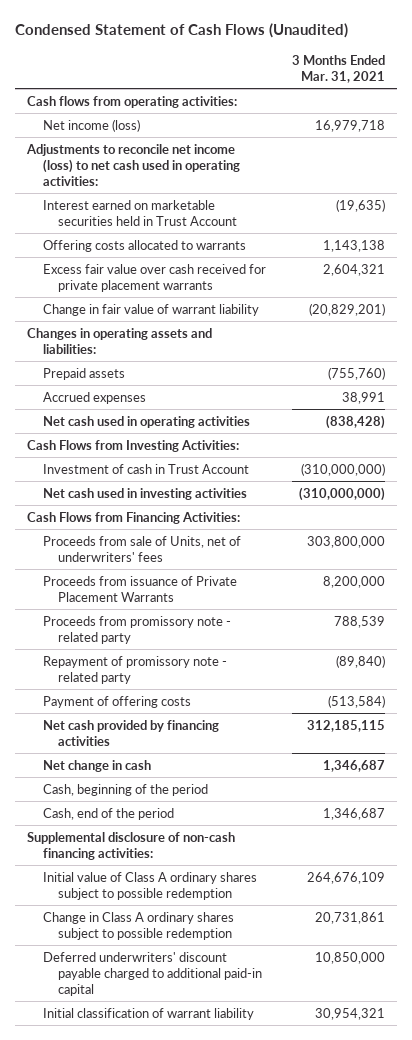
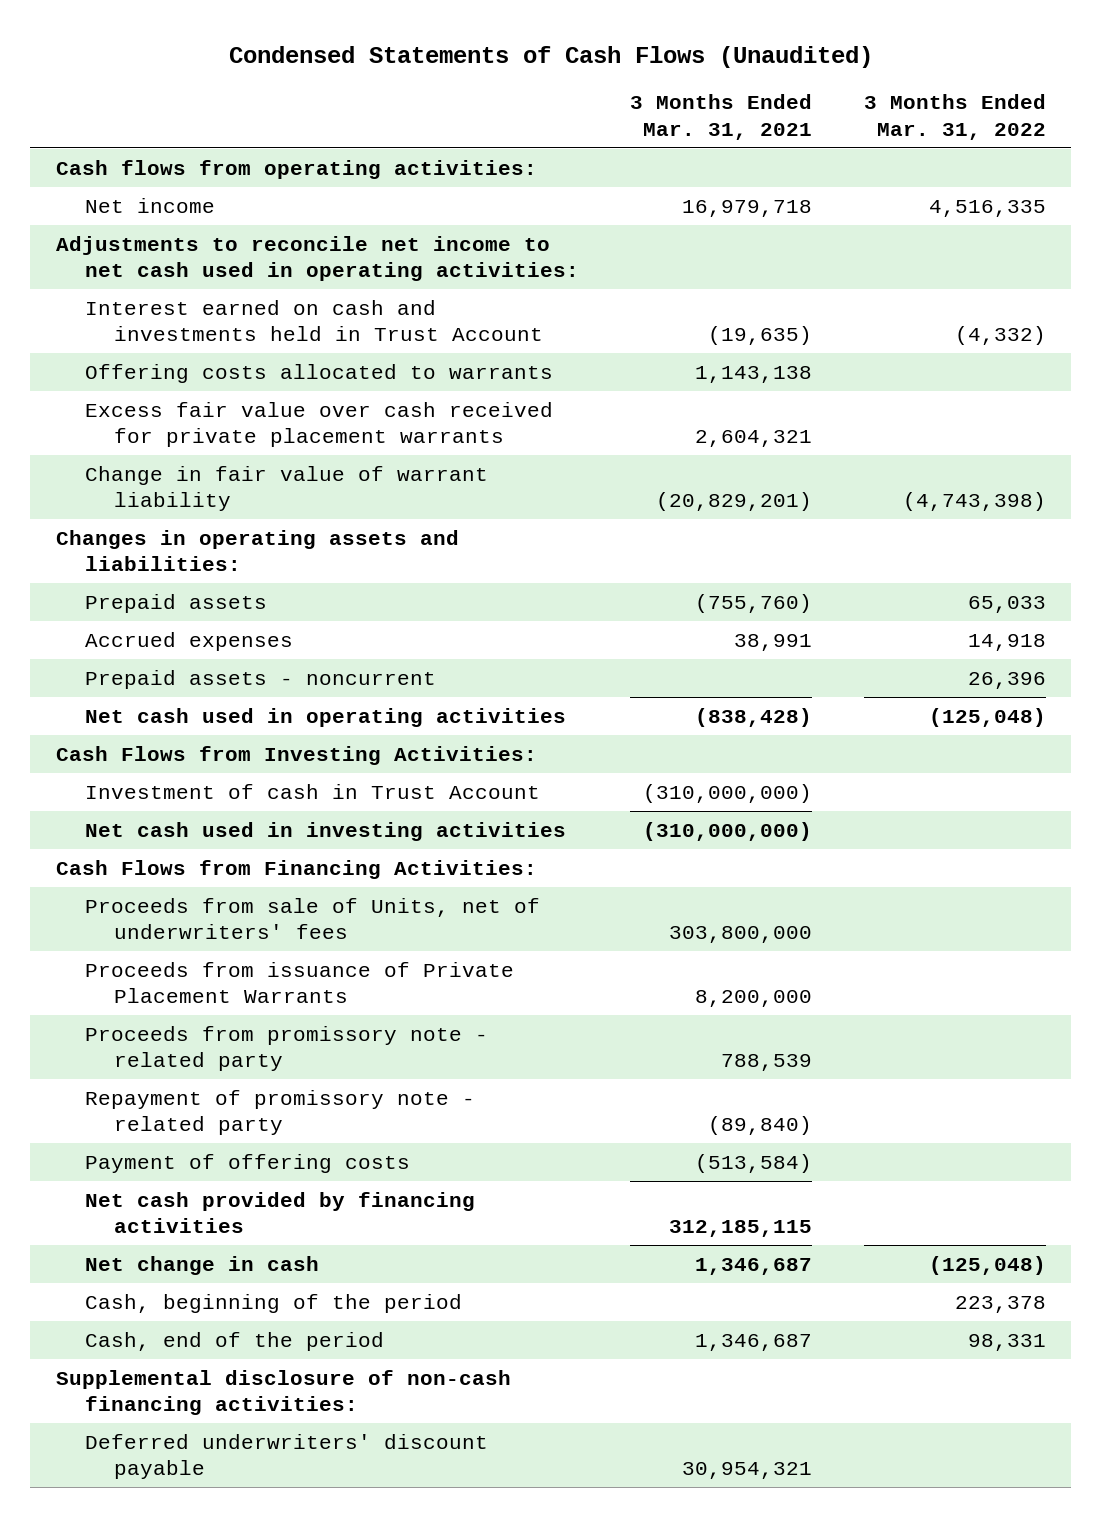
[14,23,348,39] Condensed Statement of Cash Flows (Unaudited) -> [228,45,873,68] Condensed Statements of Cash Flows (Unaudited)
none -> [863,94,1046,140] 3 Months Ended Mar. 31, 2022
[42,118,140,132] Net income (loss) -> [85,197,216,213] Net income
[26,143,240,187] Adjustments to reconcile net income (loss) to net cash used in operating activities: -> [55,235,580,282] Adjustments to reconcile net income to net cash used in operating activities:
[42,199,238,226] Interest earned on marketable securities held in Trust Account -> [85,299,544,342] Interest earned on cash and investments held in Trust Account
none -> [85,669,437,689] Prepaid assets - noncurrent
[42,871,257,900] Initial value of Class A ordinary shares subject to possible redemption -> none
[42,911,234,940] Change in Class A ordinary shares subject to possible redemption -> none
[42,1007,254,1020] Initial classification of warrant liability -> none
[42,951,263,997] Deferred underwriters' discount payable charged to additional paid-in capital -> [85,1433,489,1480] Deferred underwriters' discount payable
[314,951,385,964] 10,850,000 -> [682,1462,813,1480] 30,954,321

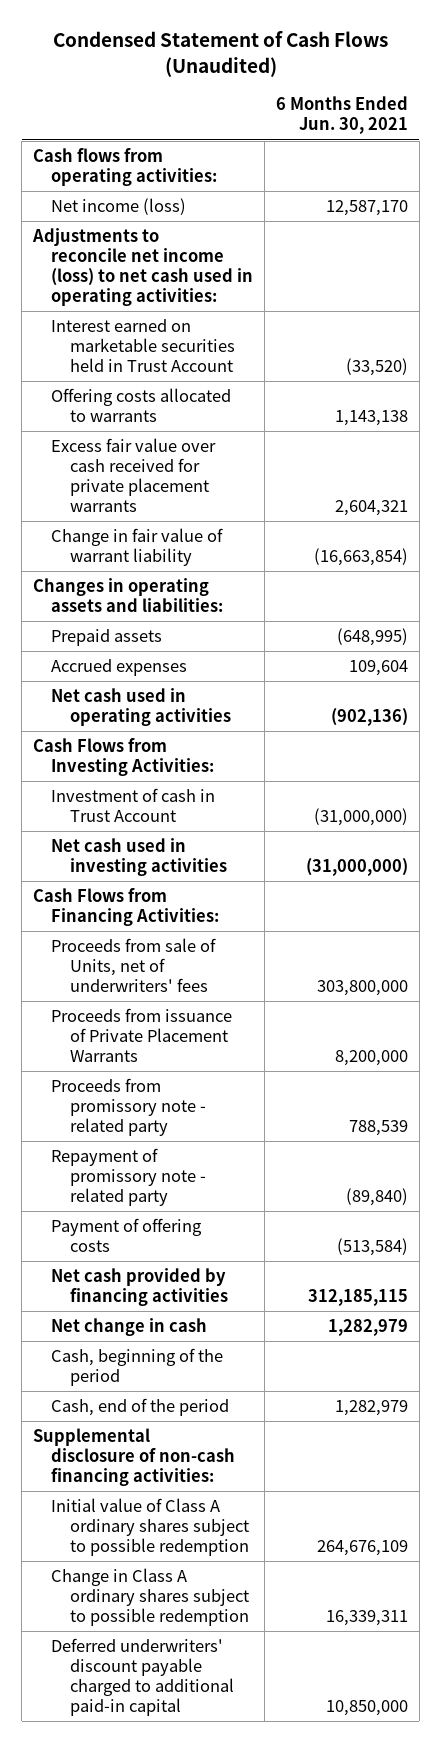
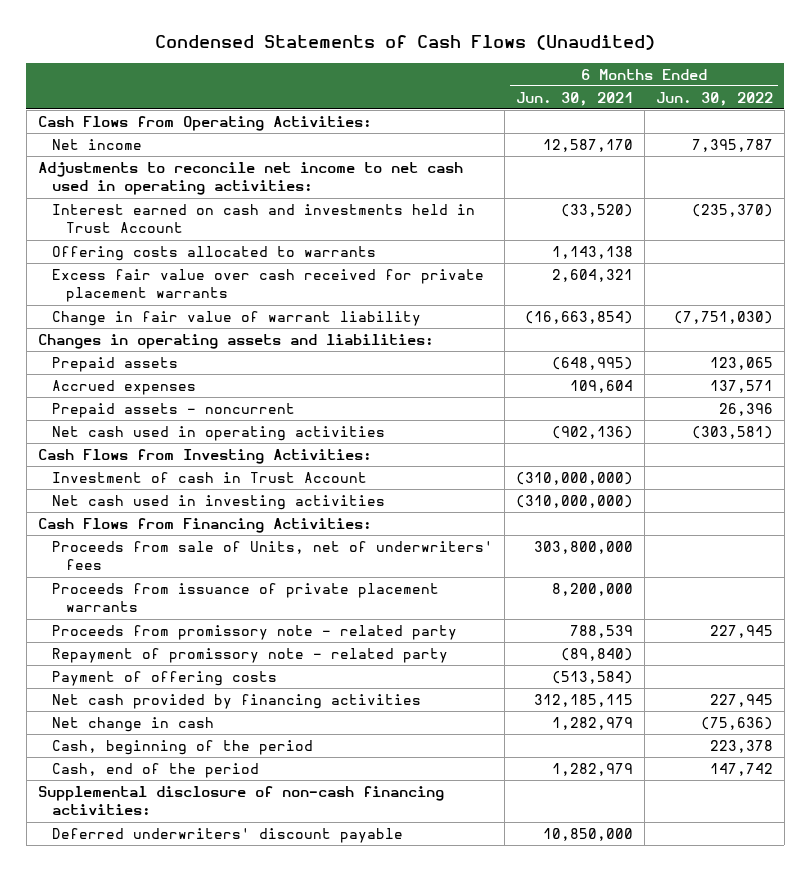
[52,31,388,77] Condensed Statement of Cash Flows (Unaudited) -> [155,35,656,51] Condensed Statements of Cash Flows (Unaudited)
none -> [655,91,773,106] Jun. 30, 2022
[33,148,218,187] Cash flows from operating activities: -> [37,115,372,131] Cash Flows from Operating Activities:
[51,198,187,216] Net income (loss) -> [51,138,142,150] Net income
[32,228,254,307] Adjustments to reconcile net income (loss) to net cash used in operating activities: -> [37,161,463,196] Adjustments to reconcile net income to net cash used in operating activities:
[51,319,235,373] Interest earned on marketable securities held in Trust Account -> [51,203,475,234] Interest earned on cash and investments held in Trust Account
none -> [51,402,295,418] Prepaid assets - noncurrent
[313,808,408,827] (31,000,000) -> [515,471,633,485] (310,000,000)
[305,858,408,877] (31,000,000) -> [515,494,633,508] (310,000,000)
[51,1008,233,1063] Proceeds from issuance of Private Placement Warrants -> [51,582,439,613] Proceeds from issuance of private placement warrants
[51,1498,249,1557] Initial value of Class A ordinary shares subject to possible redemption -> none
[51,1568,249,1627] Change in Class A ordinary shares subject to possible redemption -> none
[51,1638,234,1717] Deferred underwriters' discount payable charged to additional paid-in capital -> [51,827,403,843] Deferred underwriters' discount payable

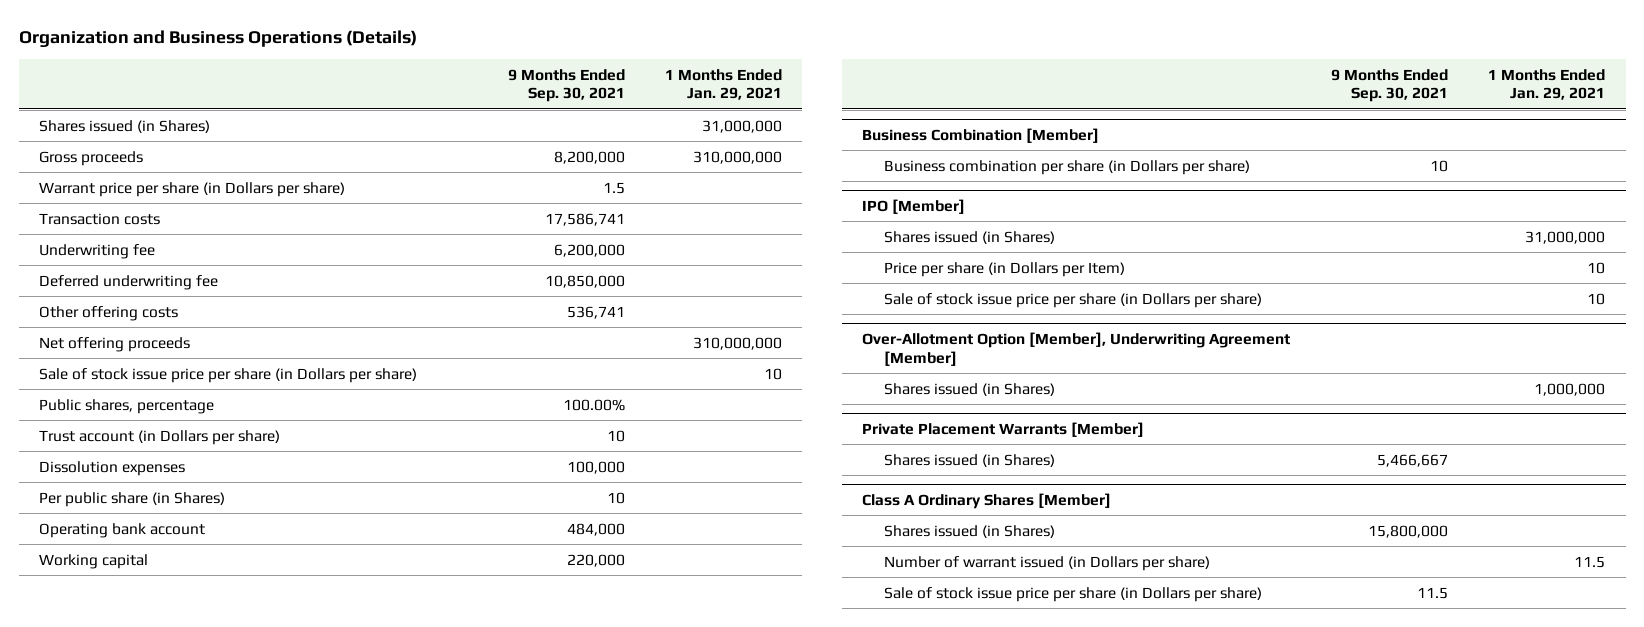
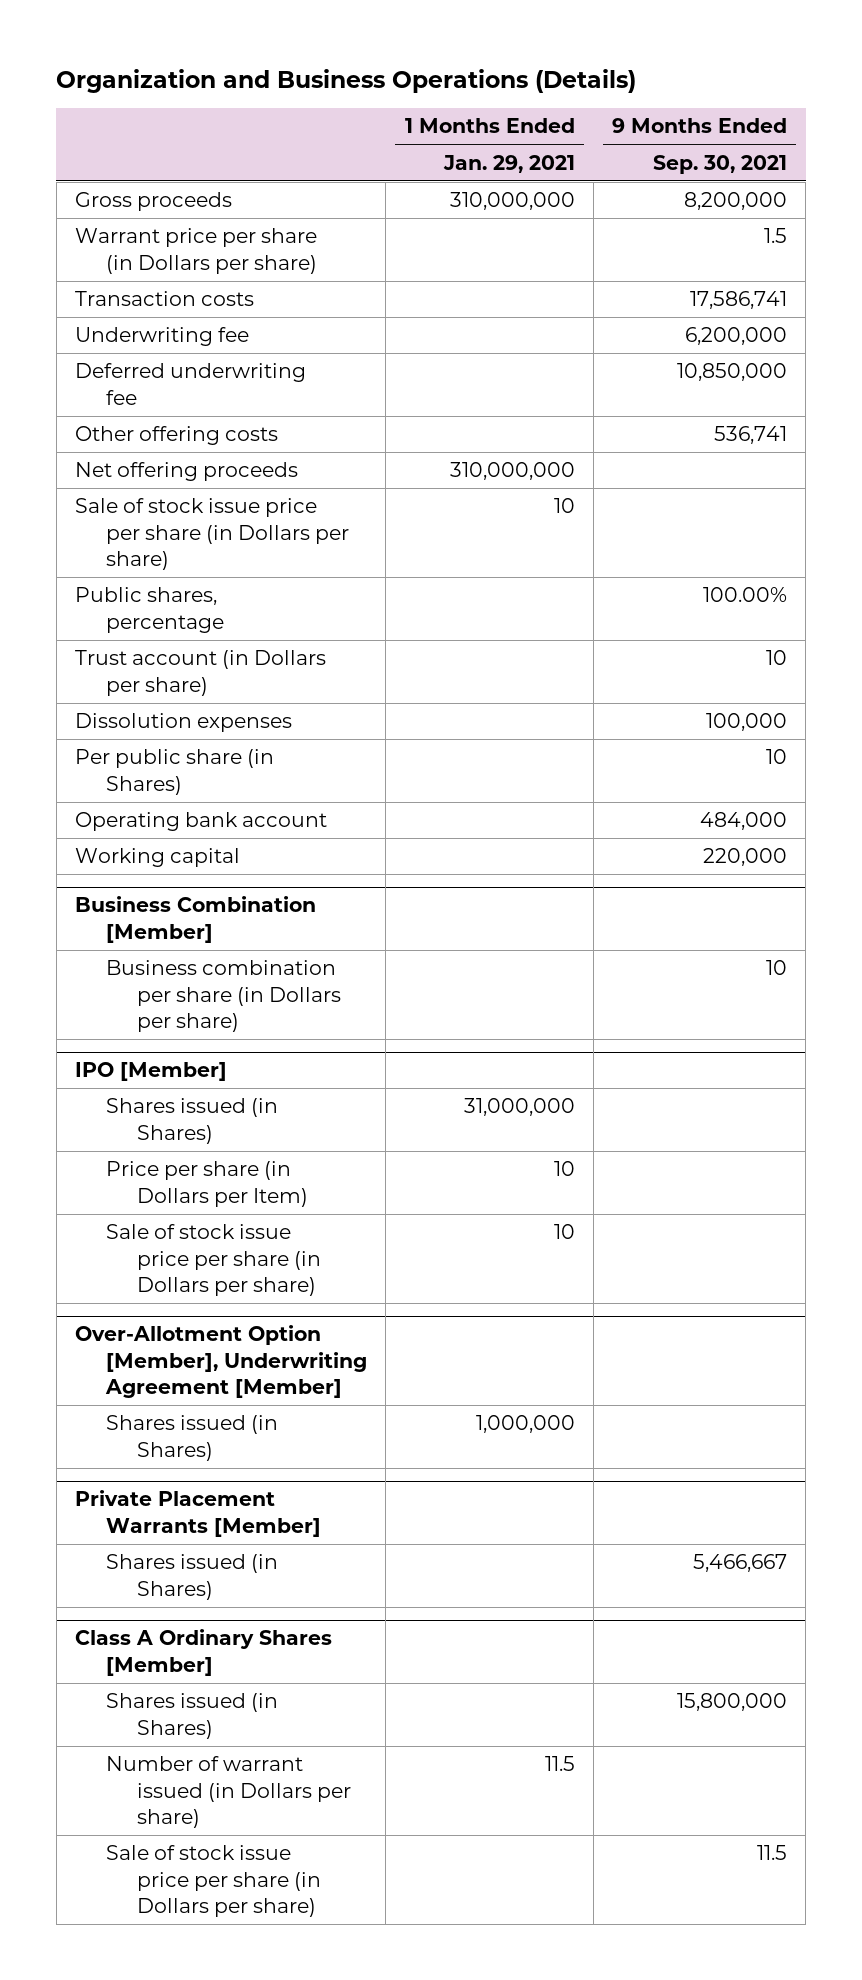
[39,119,211,133] Shares issued (in Shares) -> none

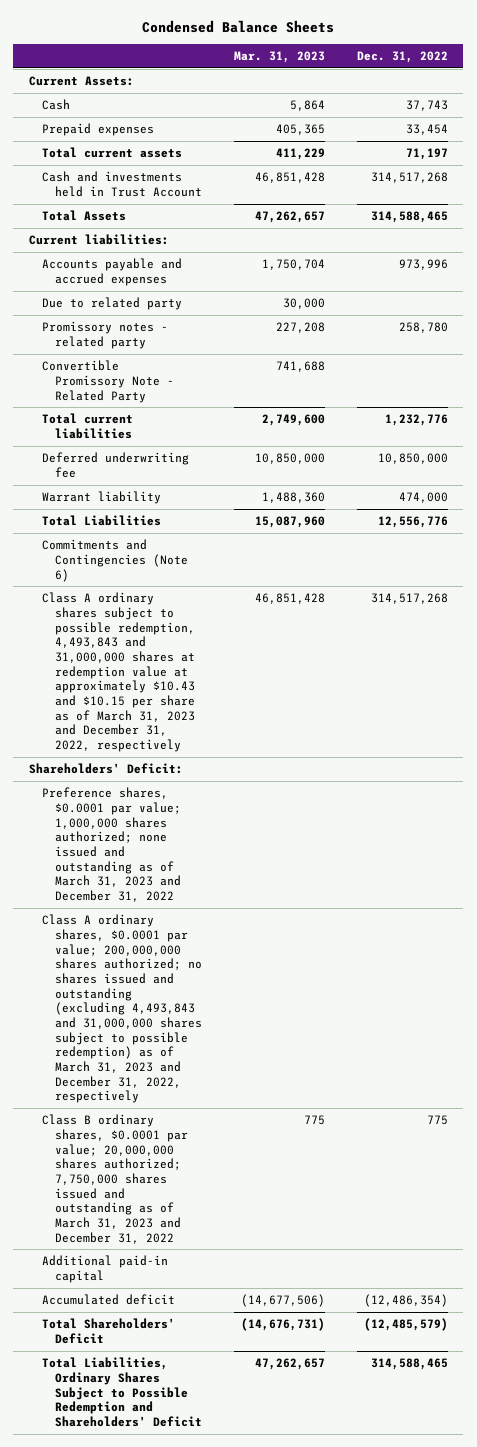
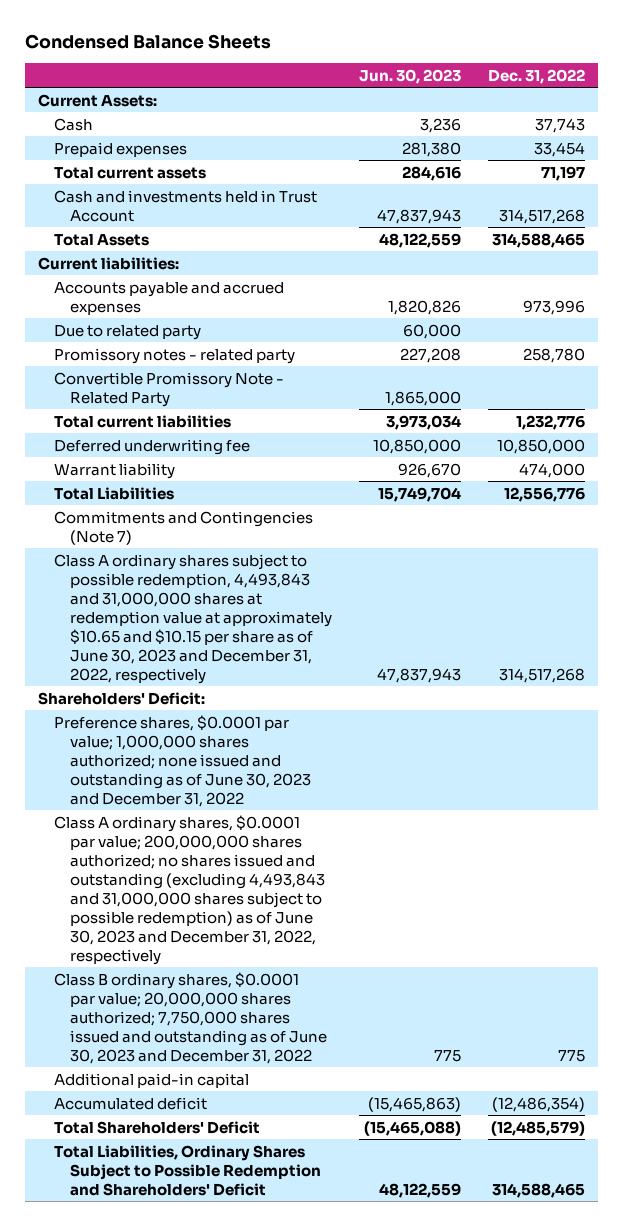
[233,50,325,63] Mar. 31, 2023 -> none
none -> [358,68,461,84] Jun. 30, 2023
[42,539,189,582] Commitments and Contingencies (Note 6) -> [54,510,314,545] Commitments and Contingencies (Note 7)
[42,592,196,753] Class A ordinary shares subject to possible redemption, 4,493,843 and 31,000,000 shares at redemption value at approximately $10.43 and $10.15 per share as of March 31, 2023 and December 31, 2022, respectively -> [54,553,332,684] Class A ordinary shares subject to possible redemption, 4,493,843 and 31,000,000 shares at redemption value at approximately $10.65 and $10.15 per share as of June 30, 2023 and December 31, 2022, respectively
[42,787,182,902] Preference shares, $0.0001 par value; 1,000,000 shares authorized; none issued and outstanding as of March 31, 2023 and December 31, 2022 -> [54,714,311,807] Preference shares, $0.0001 par value; 1,000,000 shares authorized; none issued and outstanding as of June 30, 2023 and December 31, 2022
[42,914,203,1104] Class A ordinary shares, $0.0001 par value; 200,000,000 shares authorized; no shares issued and outstanding (excluding 4,493,843 and 31,000,000 shares subject to possible redemption) as of March 31, 2023 and December 31, 2022, respectively -> [54,814,325,965] Class A ordinary shares, $0.0001 par value; 200,000,000 shares authorized; no shares issued and outstanding (excluding 4,493,843 and 31,000,000 shares subject to possible redemption) as of June 30, 2023 and December 31, 2022, respectively
[42,1114,189,1244] Class B ordinary shares, $0.0001 par value; 20,000,000 shares authorized; 7,750,000 shares issued and outstanding as of March 31, 2023 and December 31, 2022 -> [54,971,327,1064] Class B ordinary shares, $0.0001 par value; 20,000,000 shares authorized; 7,750,000 shares issued and outstanding as of June 30, 2023 and December 31, 2022

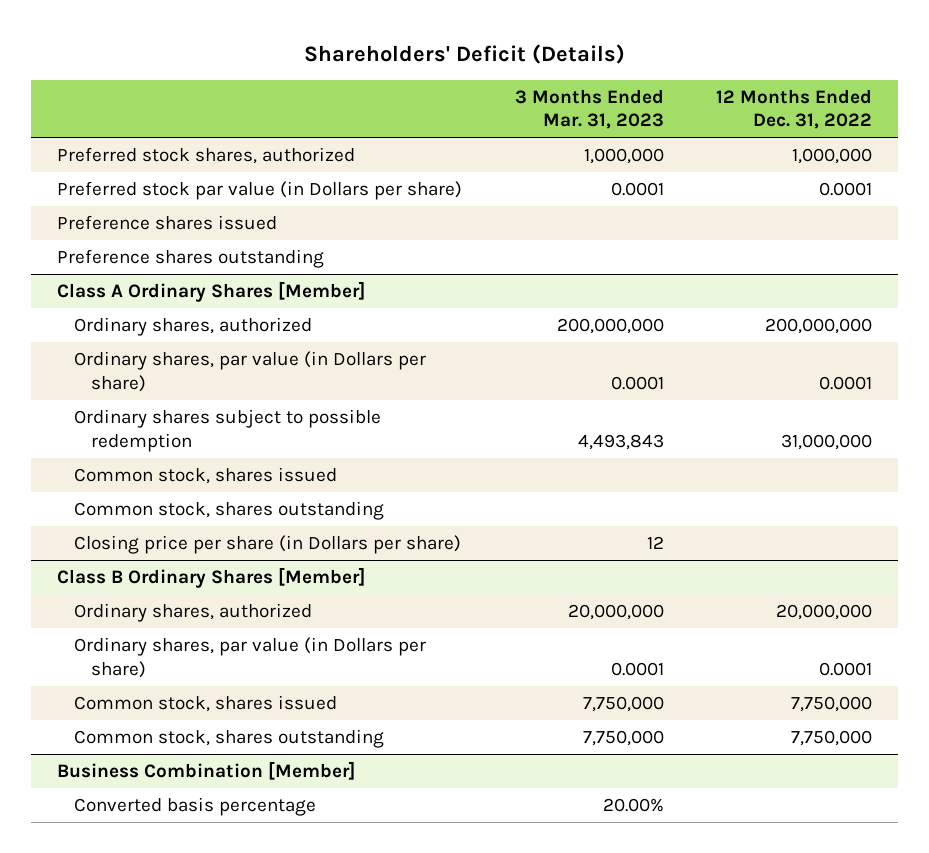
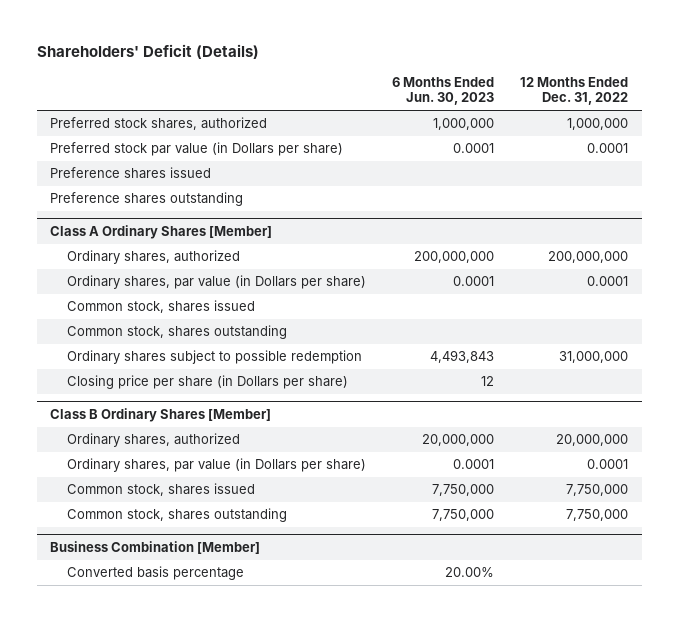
[514,88,664,130] 3 Months Ended Mar. 31, 2023 -> none
none -> [392,77,495,106] 6 Months Ended Jun. 30, 2023
[74,409,382,452] Ordinary shares subject to possible redemption -> [66,350,362,365] Ordinary shares subject to possible redemption

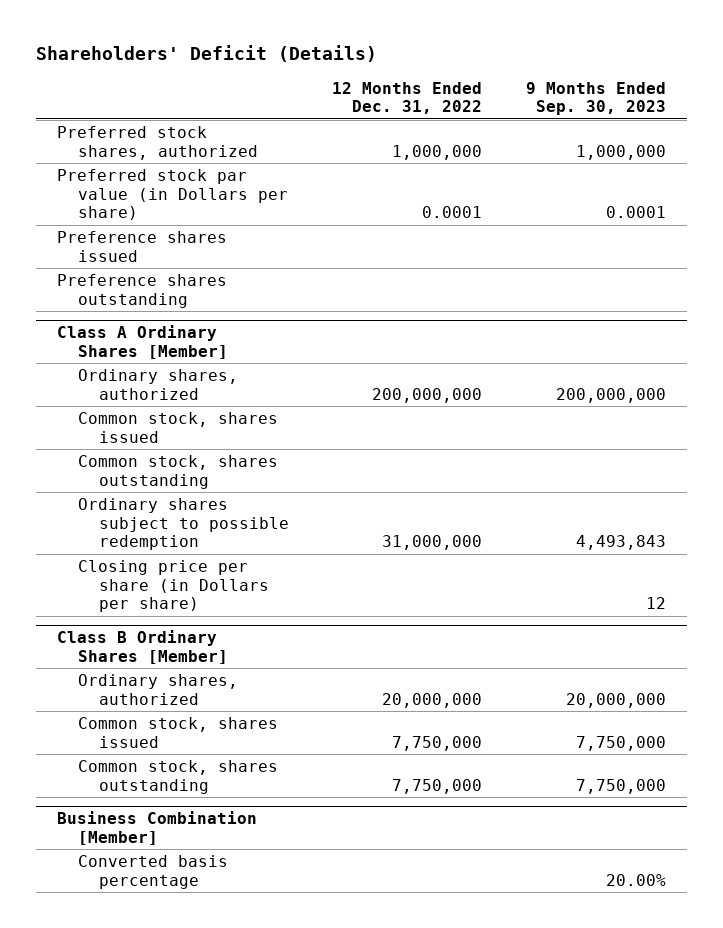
[392,77,495,106] 6 Months Ended Jun. 30, 2023 -> none
none -> [525,81,666,116] 9 Months Ended Sep. 30, 2023
[66,275,366,290] Ordinary shares, par value (in Dollars per share) -> none
[66,458,366,473] Ordinary shares, par value (in Dollars per share) -> none

